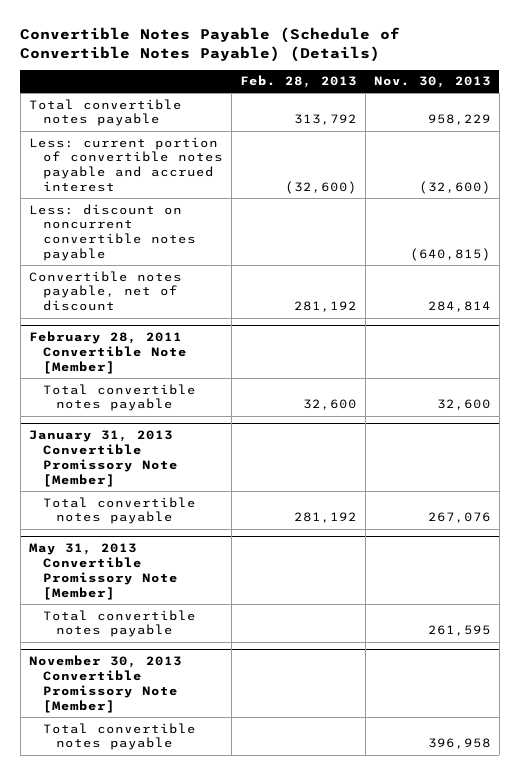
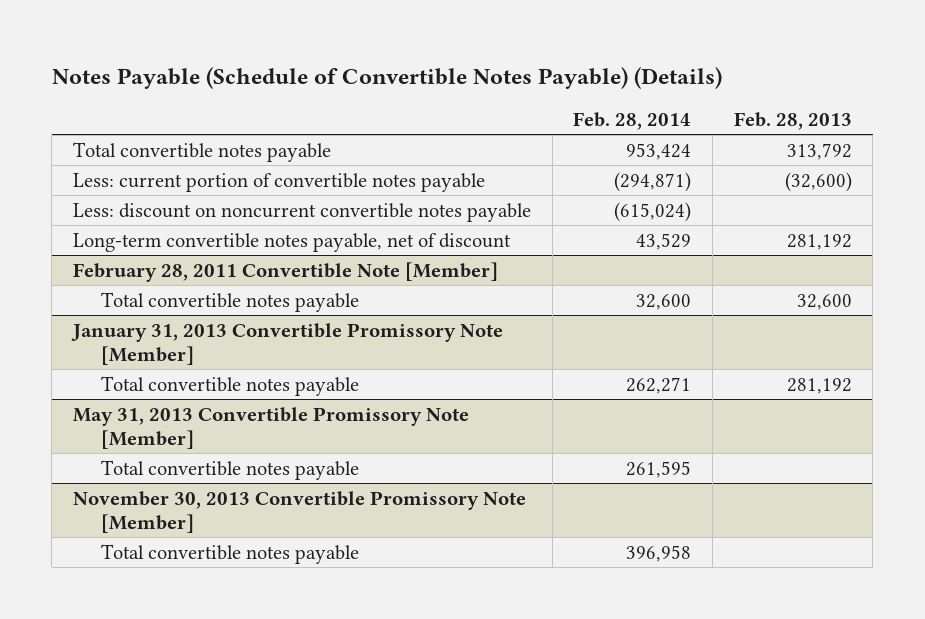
[20,27,401,62] Convertible Notes Payable (Schedule of Convertible Notes Payable) (Details) -> [51,66,722,89] Notes Payable (Schedule of Convertible Notes Payable) (Details)
[373,76,491,89] Nov. 30, 2013 -> none
none -> [573,112,692,131] Feb. 28, 2014
[28,136,223,193] Less: current portion of convertible notes payable and accrued interest -> [73,172,486,192] Less: current portion of convertible notes payable
[28,270,182,312] Convertible notes payable, net of discount -> [73,232,512,252] Long-term convertible notes payable, net of discount

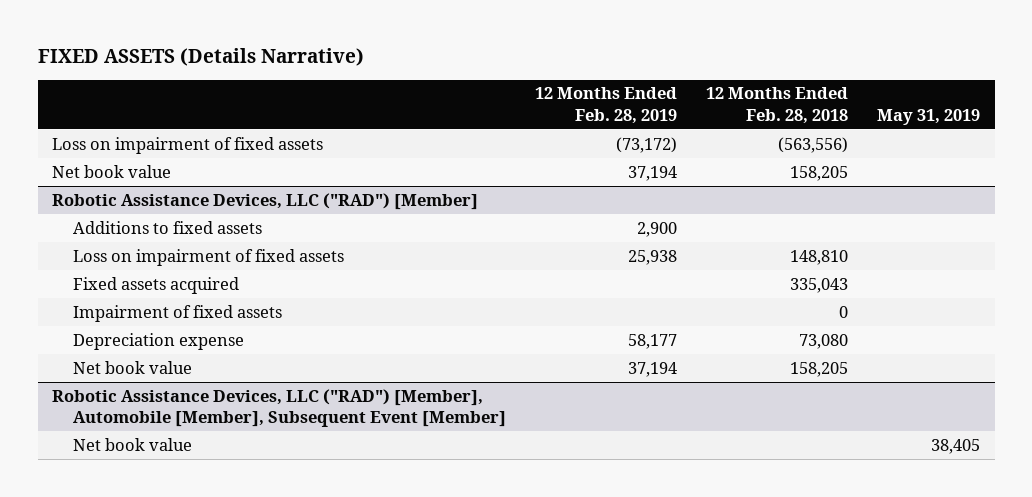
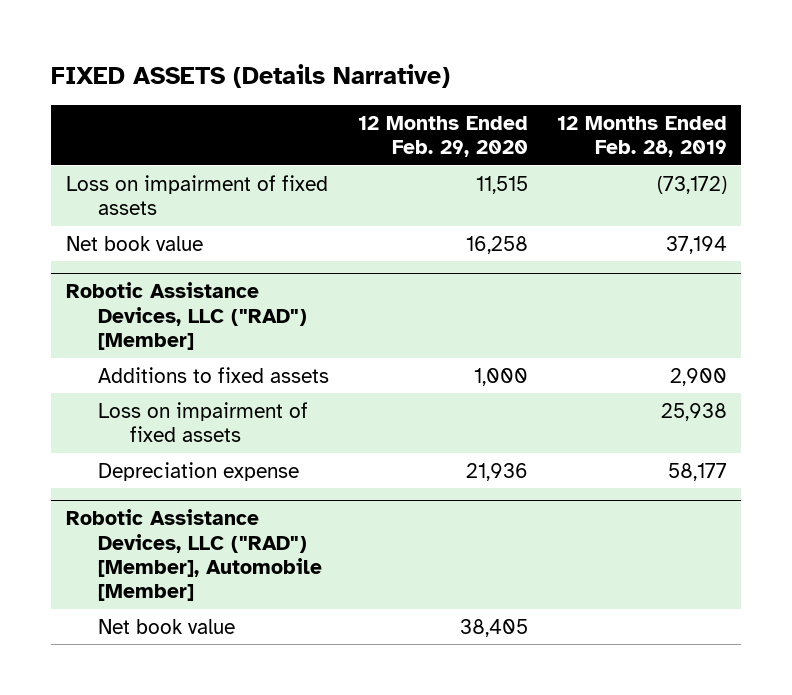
[705,87,848,124] 12 Months Ended Feb. 28, 2018 -> none
[877,108,981,125] May 31, 2019 -> none
none -> [357,115,528,158] 12 Months Ended Feb. 29, 2020
[72,276,239,294] Fixed assets acquired -> none
[72,304,282,322] Impairment of fixed assets -> none
[72,360,192,374] Net book value -> none
[52,388,506,428] Robotic Assistance Devices, LLC ("RAD") [Member], Automobile [Member], Subsequent Event [Member] -> [65,509,322,602] Robotic Assistance Devices, LLC ("RAD") [Member], Automobile [Member]

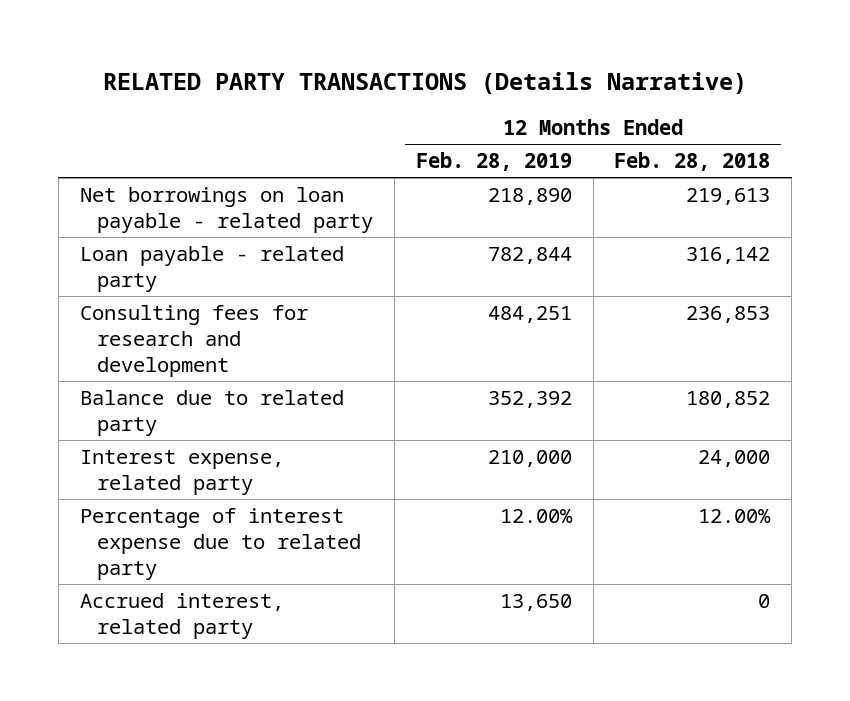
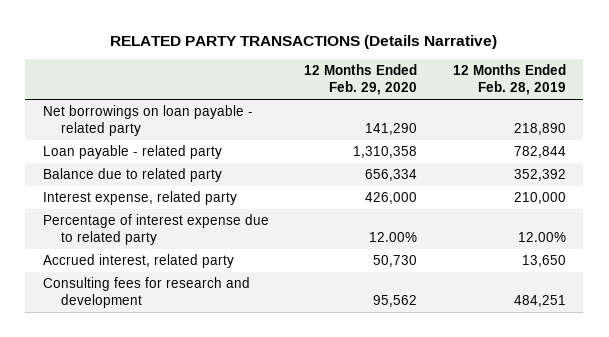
[614,152,771,172] Feb. 28, 2018 -> none
none -> [304,64,418,96] 12 Months Ended Feb. 29, 2020
[79,305,308,378] Consulting fees for research and development -> [42,277,250,309] Consulting fees for research and development

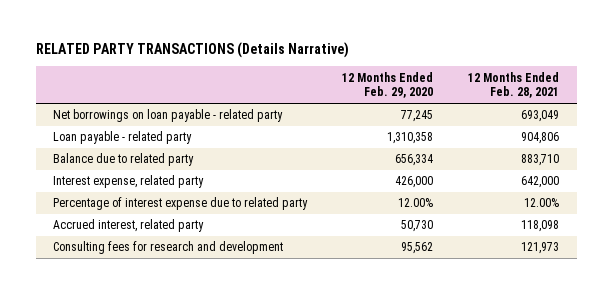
[452,64,566,96] 12 Months Ended Feb. 28, 2019 -> none
none -> [468,71,560,99] 12 Months Ended Feb. 28, 2021
[365,123,418,136] 141,290 -> [401,110,434,123] 77,245

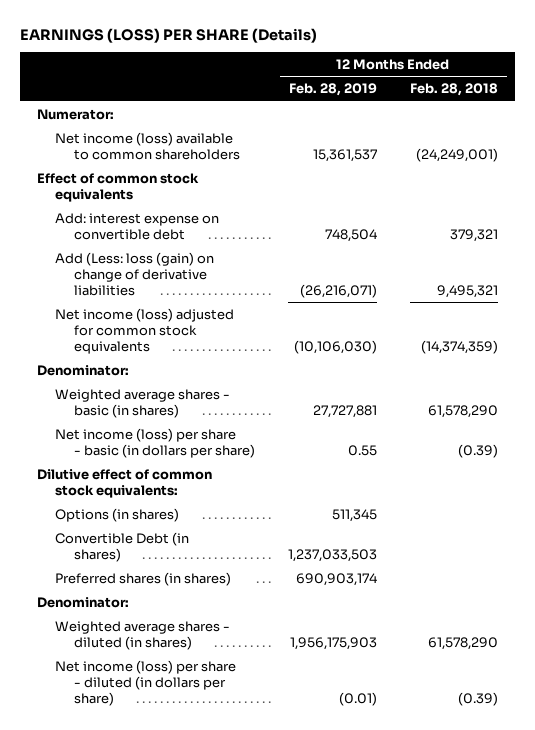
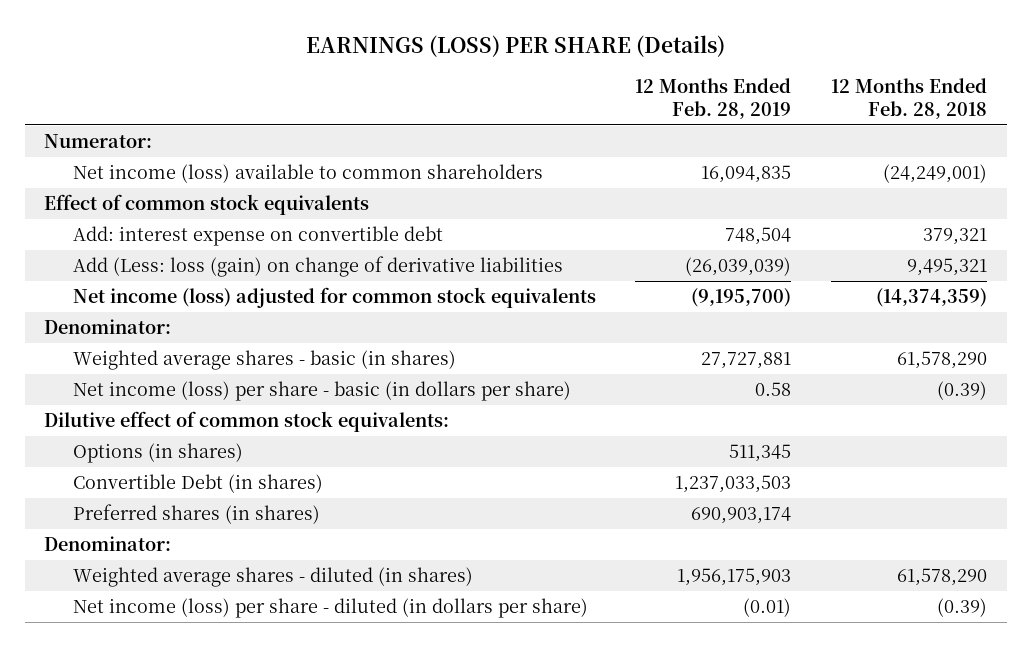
[313,148,378,162] 15,361,537 -> [701,165,792,184] 16,094,835
[300,283,378,298] (26,216,071) -> [685,257,792,277] (26,039,039)
[294,339,378,354] (10,106,030) -> [691,288,792,308] (9,195,700)
[348,444,378,456] 0.55 -> [755,382,792,397] 0.58

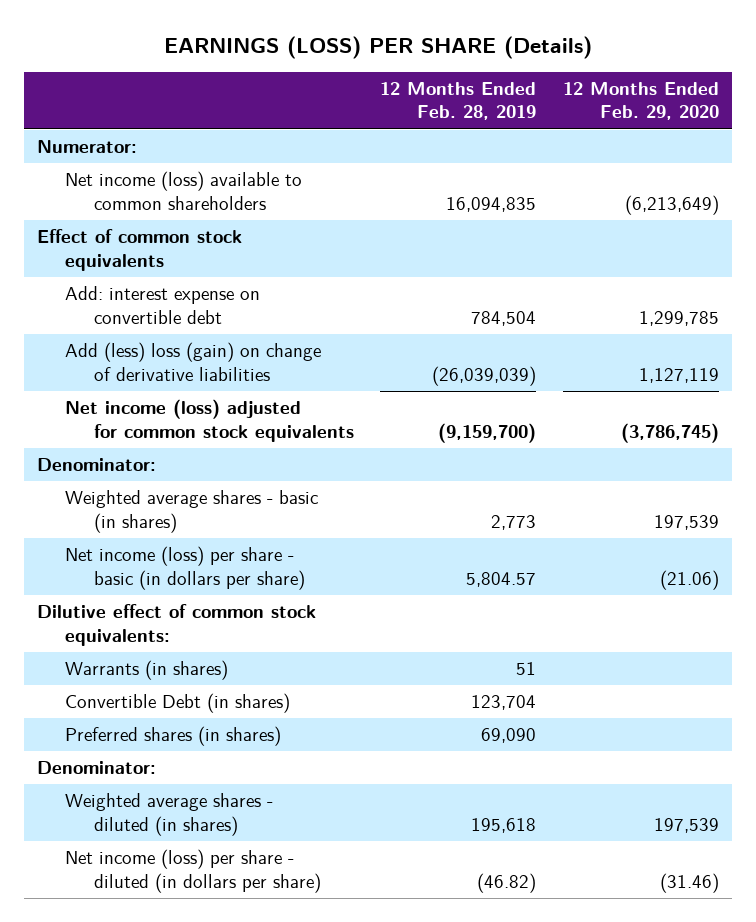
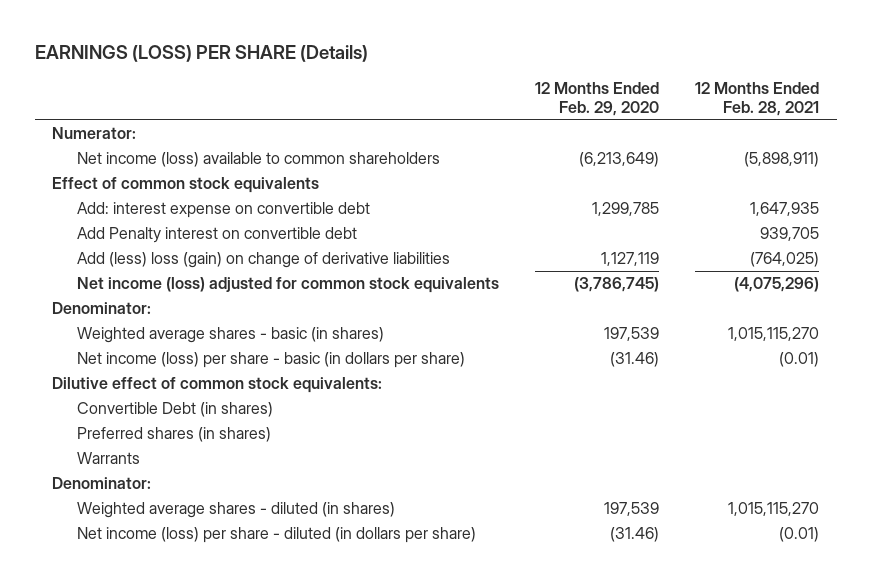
[380,81,537,121] 12 Months Ended Feb. 28, 2019 -> none
none -> [695,81,820,117] 12 Months Ended Feb. 28, 2021
none -> [77,227,358,244] Add Penalty interest on convertible debt
[659,569,719,590] (21.06) -> [610,352,660,368] (31.46)
[65,660,229,681] Warrants (in shares) -> none
none -> [77,452,141,465] Warrants

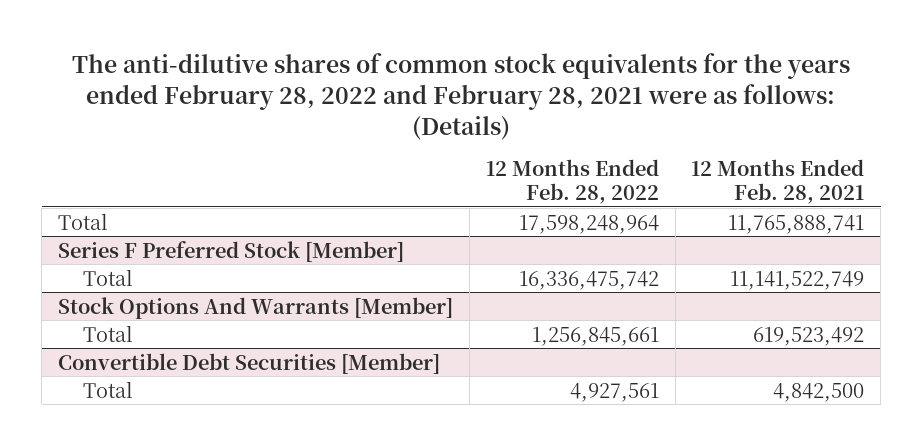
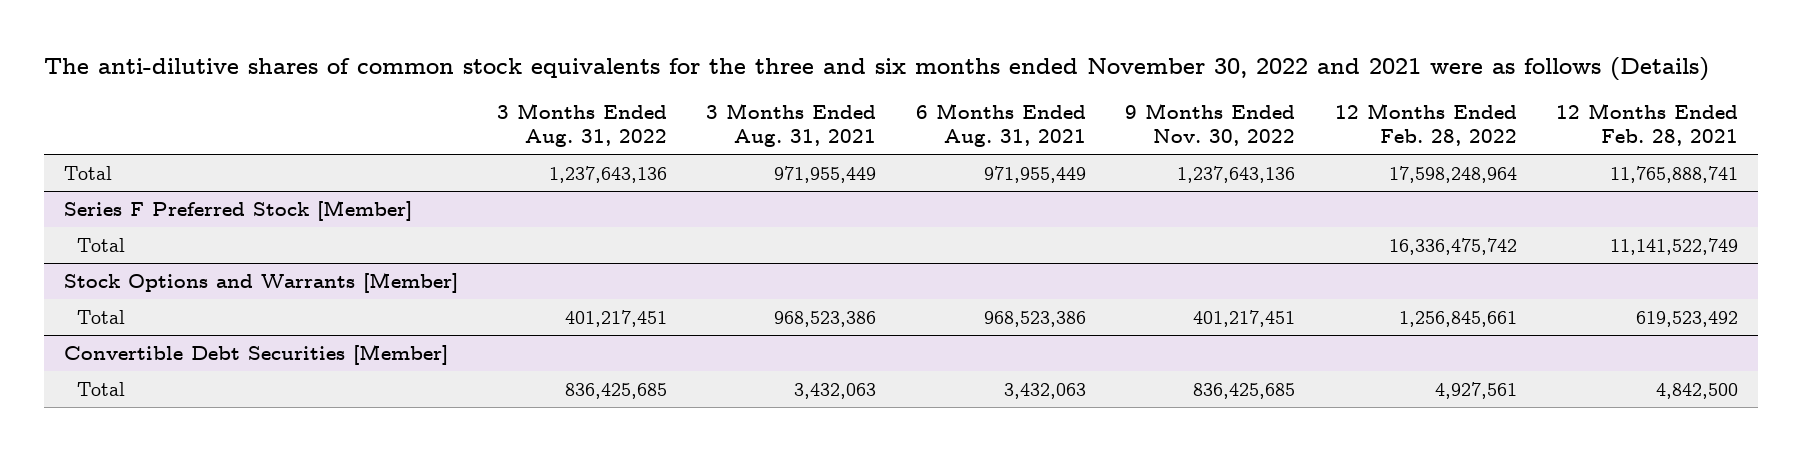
[72,52,851,140] The anti-dilutive shares of common stock equivalents for the years ended February 28, 2022 and February 28, 2021 were as follows: (Details) -> [43,57,1709,82] The anti-dilutive shares of common stock equivalents for the three and six months ended November 30, 2022 and 2021 were as follows (Details)
none -> [496,102,667,148] 3 Months Ended Aug. 31, 2022
none -> [706,102,877,148] 3 Months Ended Aug. 31, 2021
none -> [915,102,1086,148] 6 Months Ended Aug. 31, 2021
none -> [1125,102,1296,147] 9 Months Ended Nov. 30, 2022
[58,296,454,319] Stock Options And Warrants [Member] -> [63,271,458,293] Stock Options and Warrants [Member]

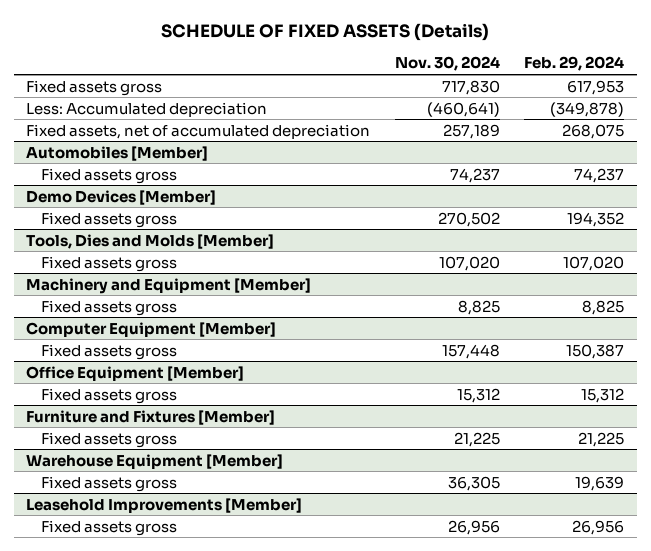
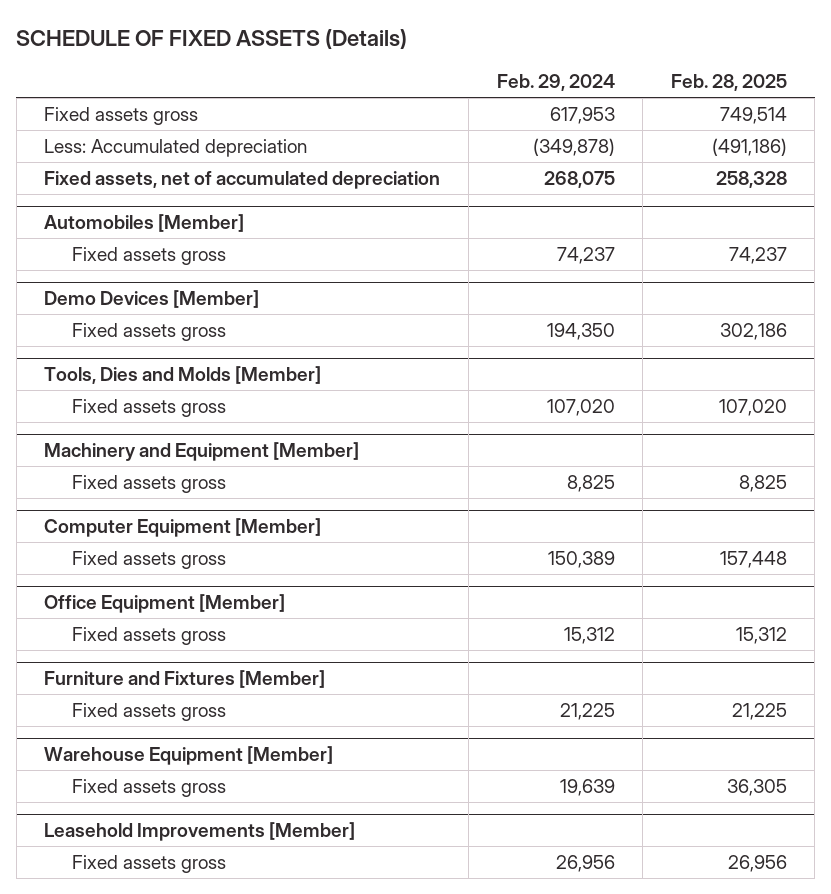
[394,56,500,72] Nov. 30, 2024 -> none
none -> [670,74,787,92] Feb. 28, 2025
[567,211,625,227] 194,352 -> [546,322,615,340] 194,350
[566,343,625,359] 150,387 -> [547,550,615,568] 150,389

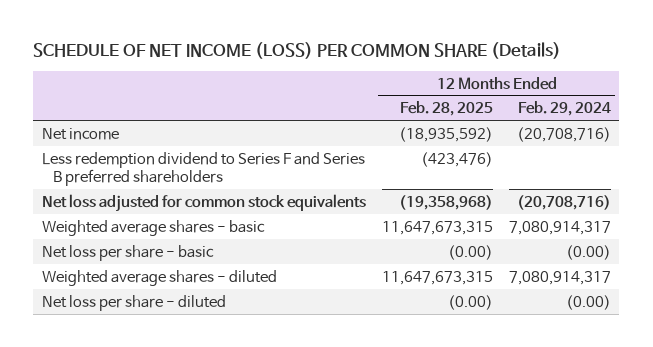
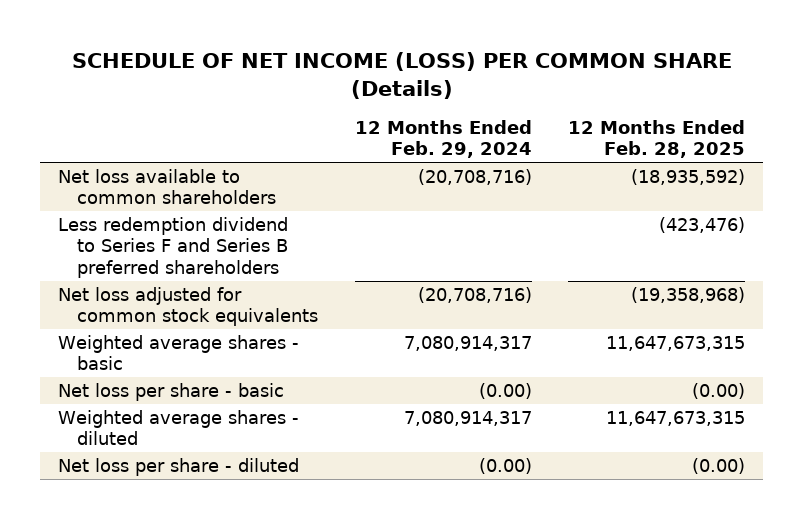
[41,127,119,140] Net income -> [58,168,277,205] Net loss available to common shareholders

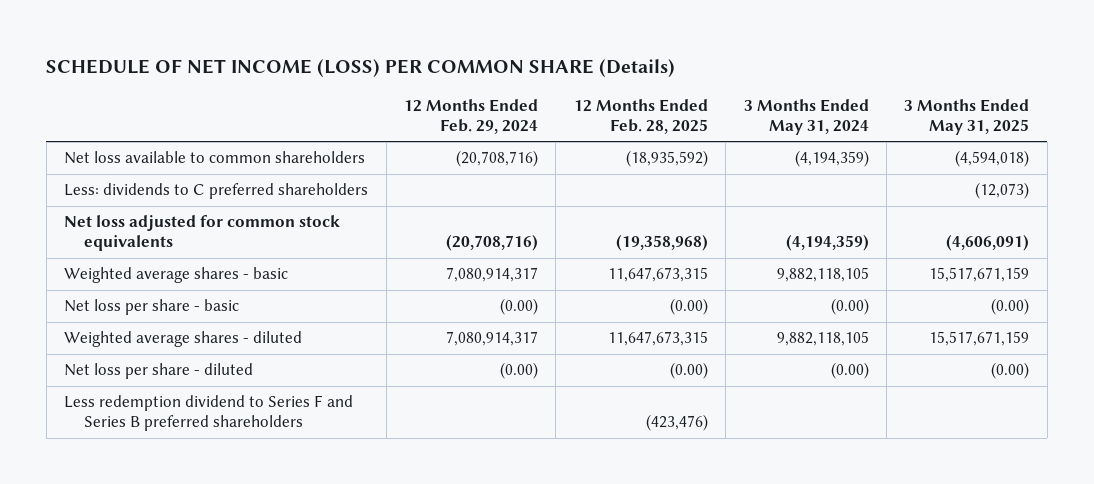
none -> [743,99,869,136] 3 Months Ended May 31, 2024
none -> [904,99,1030,136] 3 Months Ended May 31, 2025
none -> [64,183,369,200] Less: dividends to C preferred shareholders
[58,216,289,278] Less redemption dividend to Series F and Series B preferred shareholders -> [64,395,354,432] Less redemption dividend to Series F and Series B preferred shareholders

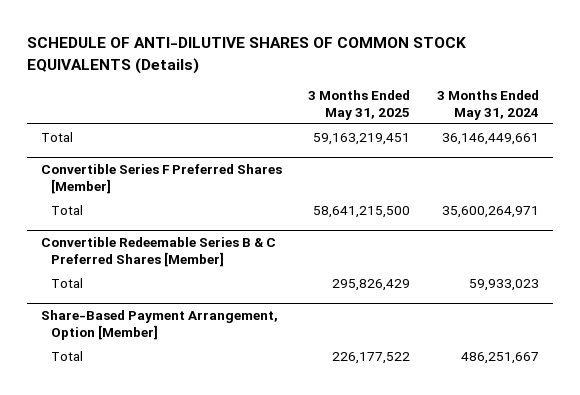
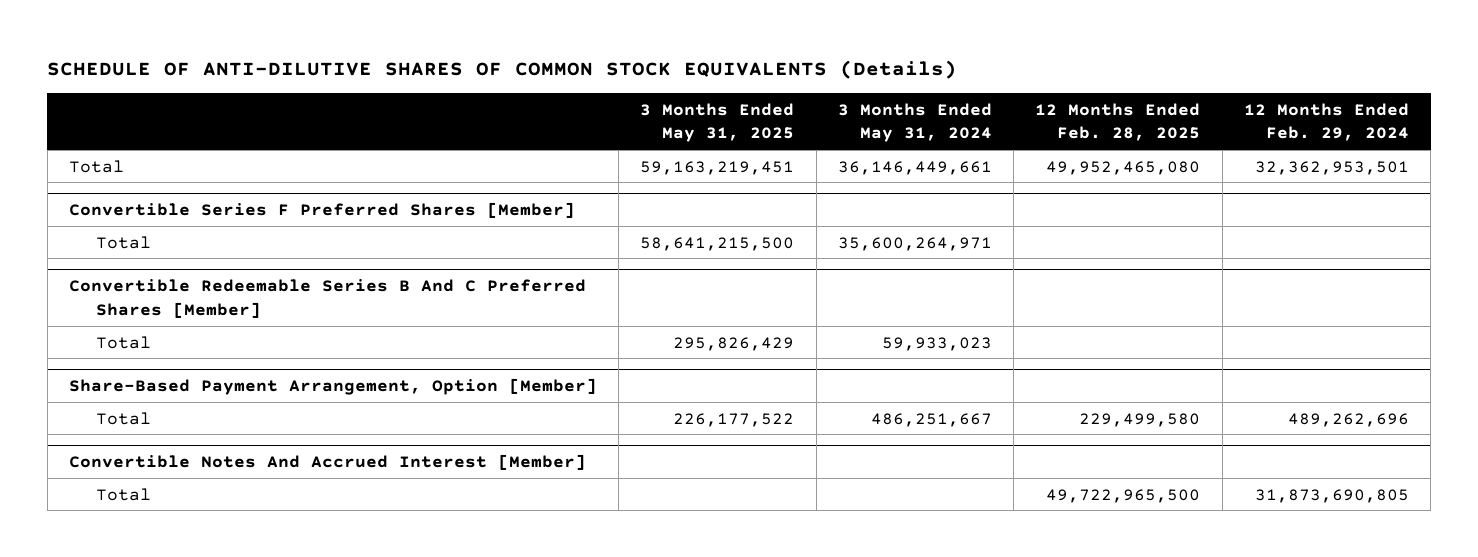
none -> [1035,102,1201,142] 12 Months Ended Feb. 28, 2025
none -> [1243,102,1409,142] 12 Months Ended Feb. 29, 2024
[40,237,276,267] Convertible Redeemable Series B & C Preferred Shares [Member] -> [68,279,586,318] Convertible Redeemable Series B And C Preferred Shares [Member]
none -> [68,454,586,471] Convertible Notes And Accrued Interest [Member]
none -> [96,487,152,501] Total

